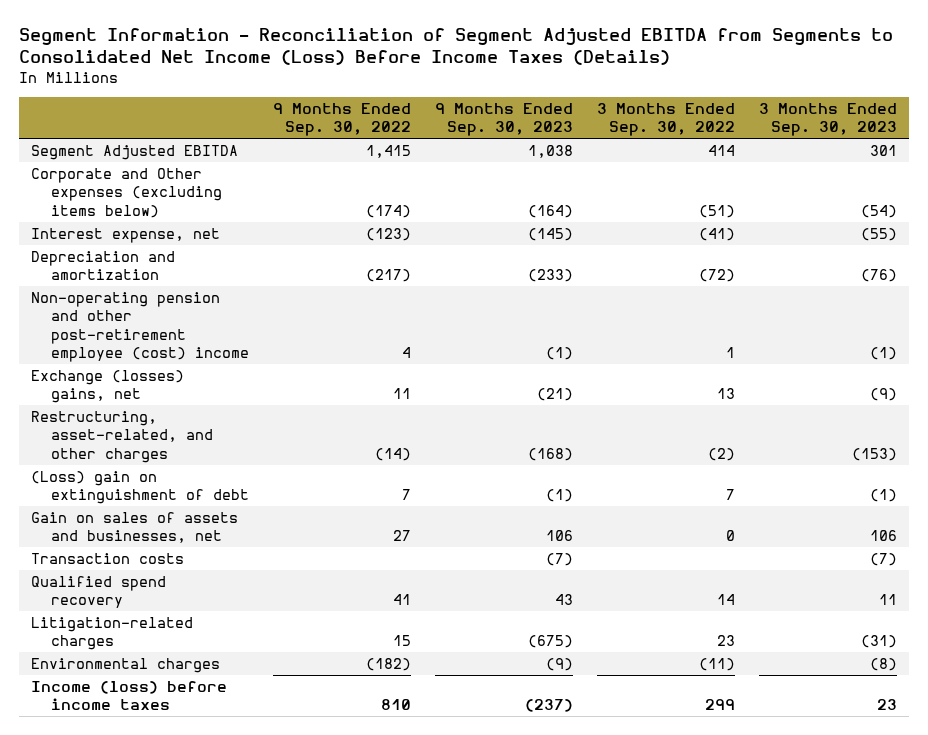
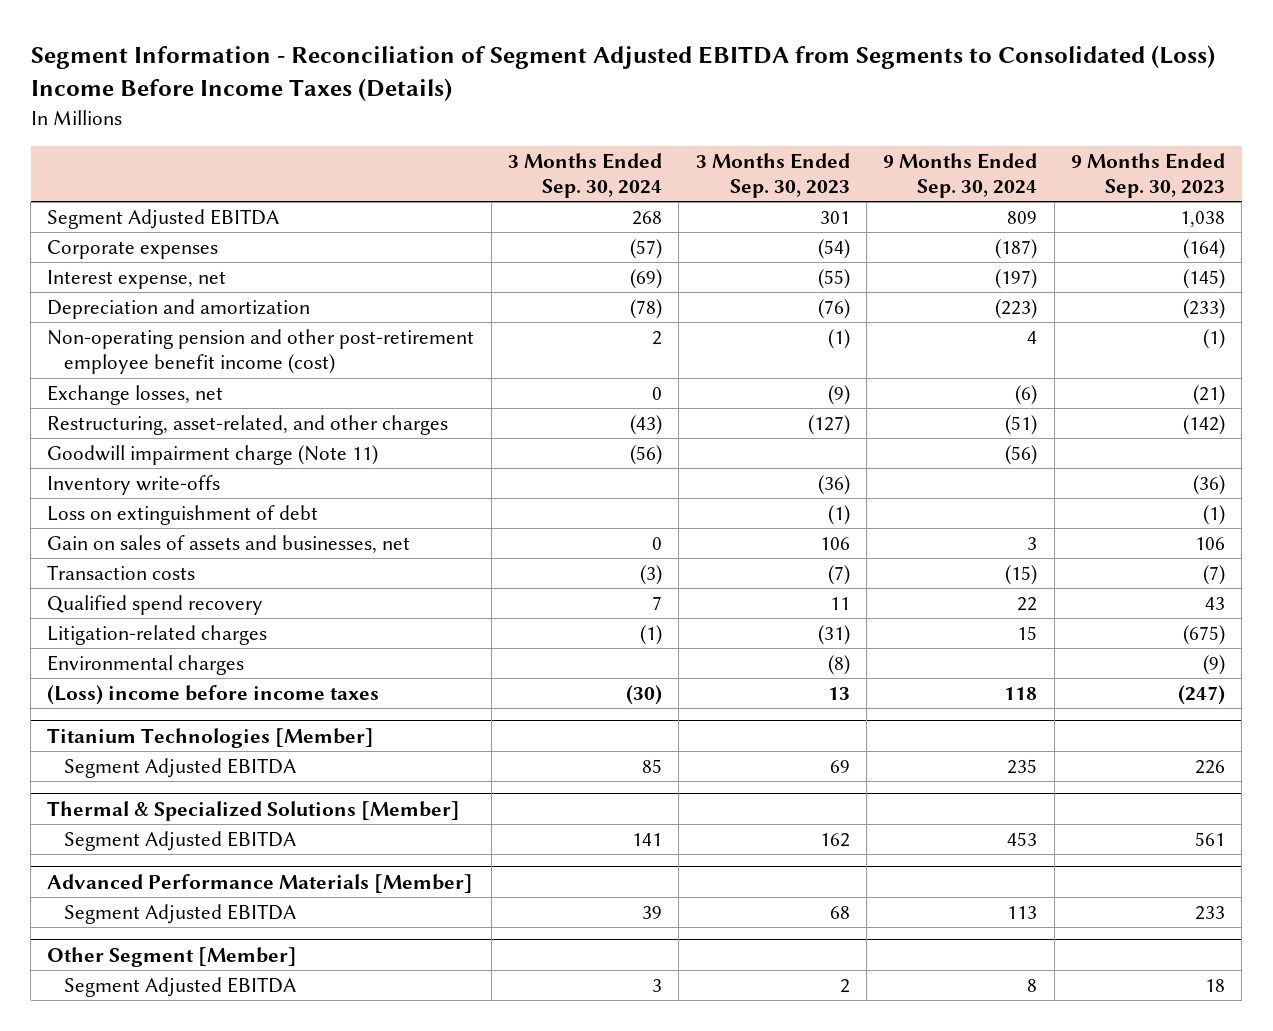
[18,28,893,66] Segment Information - Reconciliation of Segment Adjusted EBITDA from Segments to Consolidated Net Income (Loss) Before Income Taxes (Details) -> [30,45,1215,102] Segment Information - Reconciliation of Segment Adjusted EBITDA from Segments to Consolidated (Loss) Income Before Income Taxes (Details)
[272,102,411,137] 9 Months Ended Sep. 30, 2022 -> none
[597,102,736,137] 3 Months Ended Sep. 30, 2022 -> none
none -> [508,152,663,199] 3 Months Ended Sep. 30, 2024
none -> [883,152,1038,199] 9 Months Ended Sep. 30, 2024
[30,167,222,218] Corporate and Other expenses (excluding items below) -> [47,240,219,260] Corporate expenses
[30,291,249,362] Non-operating pension and other post-retirement employee (cost) income -> [47,329,475,375] Non-operating pension and other post-retirement employee benefit income (cost)
[30,369,184,404] Exchange (losses) gains, net -> [47,385,224,406] Exchange losses, net
[528,447,574,461] (168) -> [1183,415,1226,436] (142)
[852,447,898,461] (153) -> [807,415,850,436] (127)
none -> [47,445,379,466] Goodwill impairment charge (Note 11)
none -> [47,475,221,496] Inventory write-offs
[30,470,249,505] (Loss) gain on extinguishment of debt -> [47,505,319,526] Loss on extinguishment of debt
[30,680,227,711] Income (loss) before income taxes -> [47,685,380,706] (Loss) income before income taxes
[525,699,574,713] (237) -> [1178,685,1226,706] (247)
[877,699,898,711] 23 -> [827,687,850,701] 13
none -> [47,727,375,748] Titanium Technologies [Member]
none -> [64,758,297,779] Segment Adjusted EBITDA
none -> [47,800,461,821] Thermal & Specialized Solutions [Member]
none -> [64,831,297,852] Segment Adjusted EBITDA
none -> [47,873,474,893] Advanced Performance Materials [Member]
none -> [64,904,297,925] Segment Adjusted EBITDA
none -> [47,946,298,967] Other Segment [Member]
none -> [64,977,297,998] Segment Adjusted EBITDA

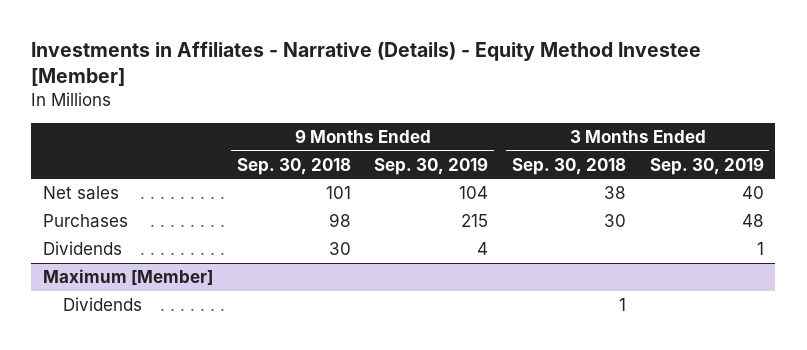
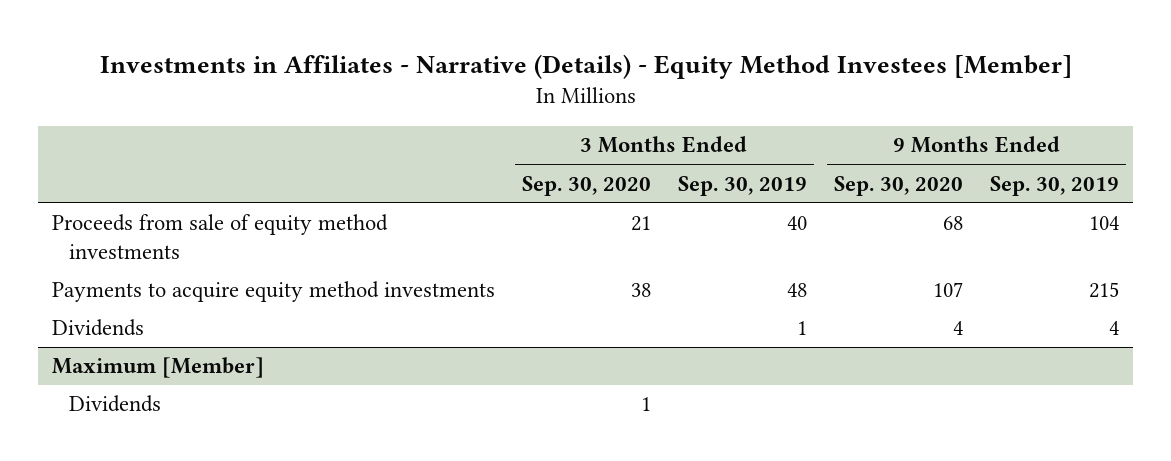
[31,41,702,87] Investments in Affiliates - Narrative (Details) - Equity Method Investee [Member] -> [99,54,1072,80] Investments in Affiliates - Narrative (Details) - Equity Method Investees [Member]
[236,157,351,175] Sep. 30, 2018 -> none
[511,157,626,175] Sep. 30, 2018 -> none
none -> [521,175,651,196] Sep. 30, 2020
none -> [834,175,964,196] Sep. 30, 2020
[43,185,120,200] Net sales -> [51,214,388,260] Proceeds from sale of equity method investments
[43,213,129,228] Purchases -> [51,281,495,303] Payments to acquire equity method investments

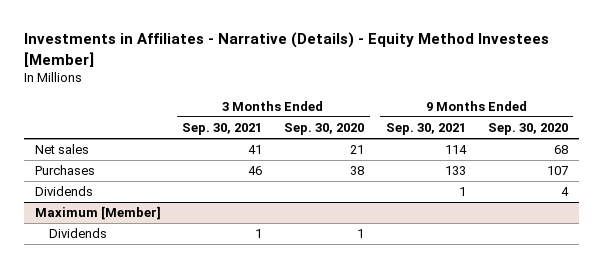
[678,175,808,196] Sep. 30, 2019 -> none
[990,175,1120,196] Sep. 30, 2019 -> none
none -> [182,123,263,136] Sep. 30, 2021
none -> [385,123,466,136] Sep. 30, 2021
[51,214,388,260] Proceeds from sale of equity method investments -> [34,144,89,155] Net sales
[51,281,495,303] Payments to acquire equity method investments -> [34,165,95,176] Purchases

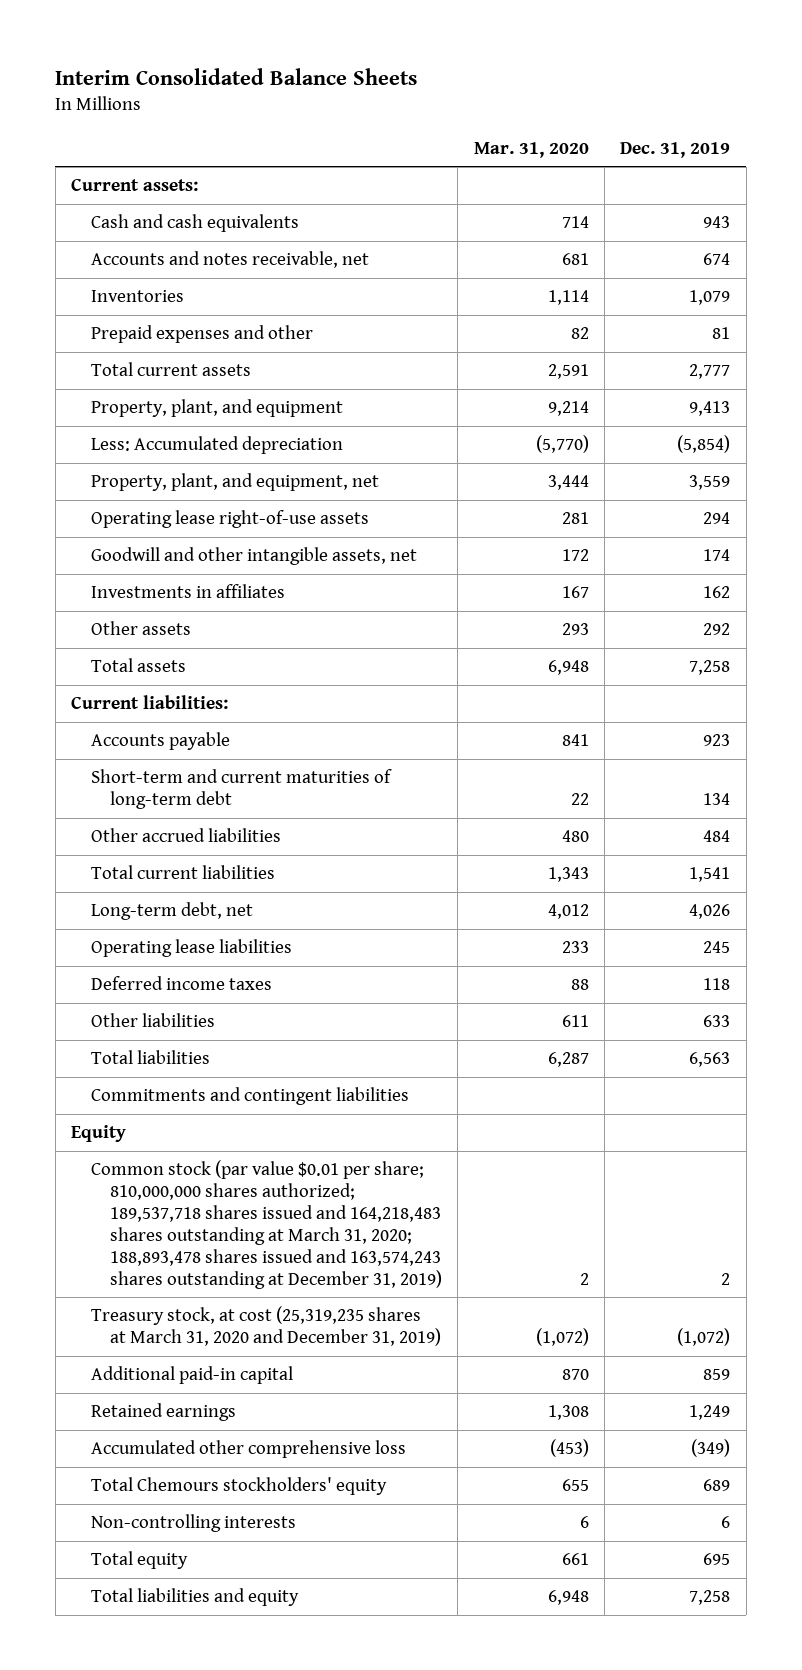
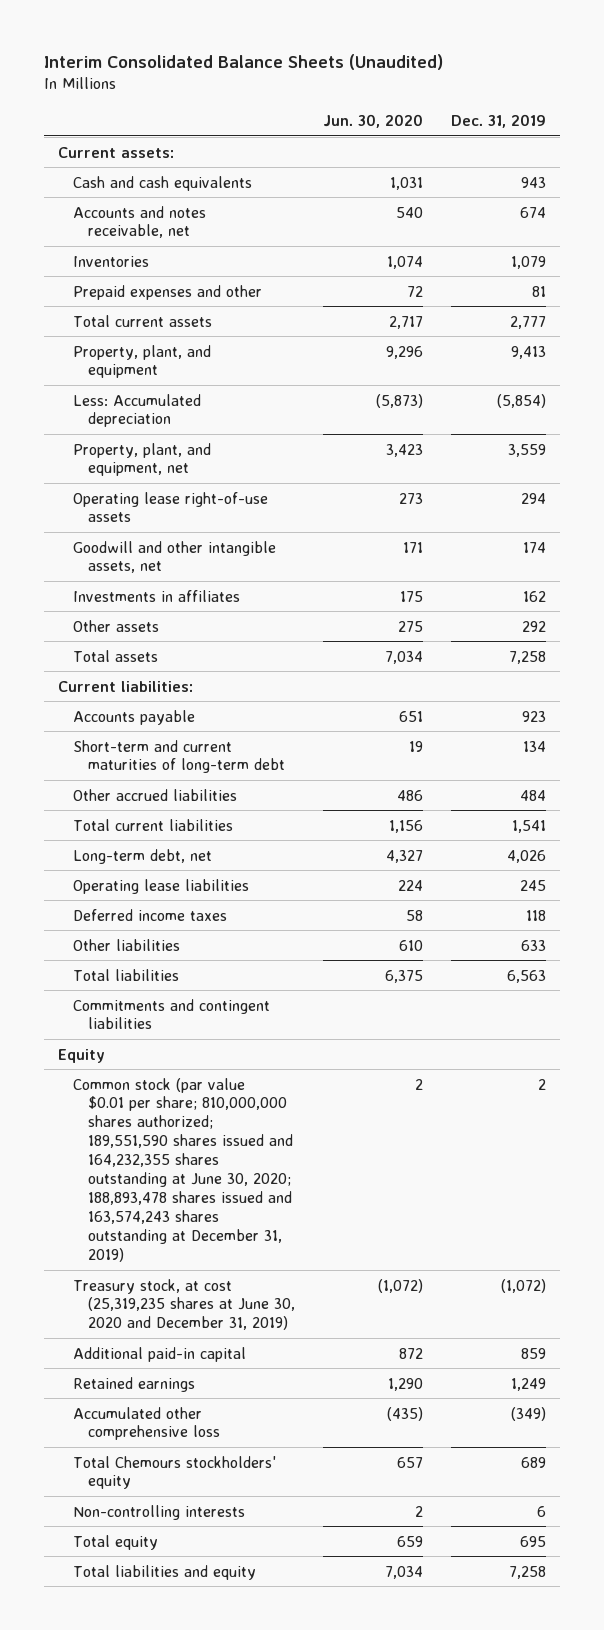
[55,67,418,85] Interim Consolidated Balance Sheets -> [43,54,443,71] Interim Consolidated Balance Sheets (Unaudited)
[473,141,589,158] Mar. 31, 2020 -> none
none -> [323,113,424,128] Jun. 30, 2020
[90,1160,442,1289] Common stock (par value $0.01 per share; 810,000,000 shares authorized; 189,537,718 shares issued and 164,218,483 shares outstanding at March 31, 2020; 188,893,478 shares issued and 163,574,243 shares outstanding at December 31, 2019) -> [72,1077,293,1263] Common stock (par value $0.01 per share; 810,000,000 shares authorized; 189,551,590 shares issued and 164,232,355 shares outstanding at June 30, 2020; 188,893,478 shares issued and 163,574,243 shares outstanding at December 31, 2019)
[90,1306,441,1347] Treasury stock, at cost (25,319,235 shares at March 31, 2020 and December 31, 2019) -> [72,1278,295,1331] Treasury stock, at cost (25,319,235 shares at June 30, 2020 and December 31, 2019)

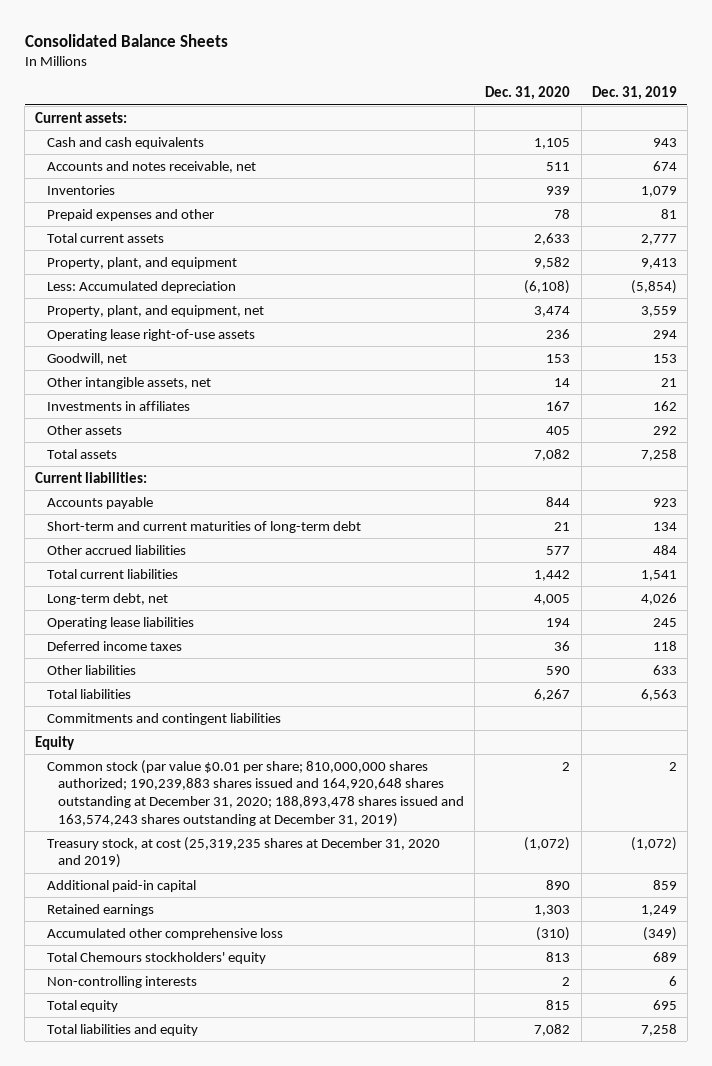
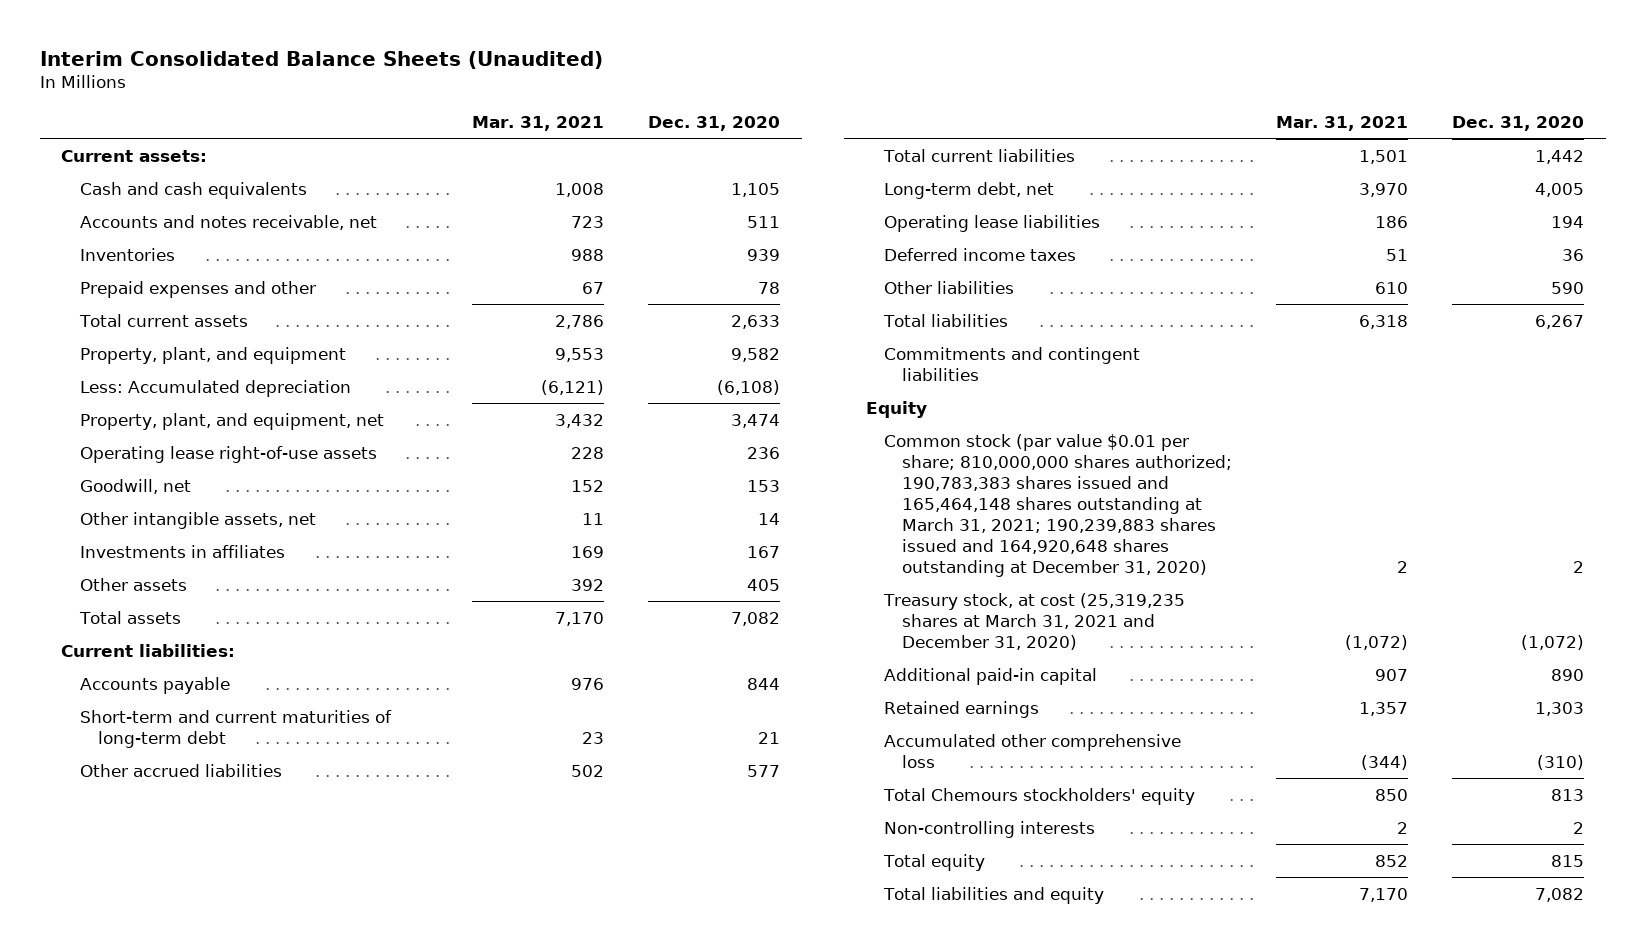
[24,33,228,47] Consolidated Balance Sheets -> [39,50,603,69] Interim Consolidated Balance Sheets (Unaudited)
[591,86,677,101] Dec. 31, 2019 -> none
none -> [472,115,605,131] Mar. 31, 2021
[46,759,465,827] Common stock (par value $0.01 per share; 810,000,000 shares authorized; 190,239,883 shares issued and 164,920,648 shares outstanding at December 31, 2020; 188,893,478 shares issued and 163,574,243 shares outstanding at December 31, 2019) -> [884,433,1233,578] Common stock (par value $0.01 per share; 810,000,000 shares authorized; 190,783,383 shares issued and 165,464,148 shares outstanding at March 31, 2021; 190,239,883 shares issued and 164,920,648 shares outstanding at December 31, 2020)
[46,836,440,869] Treasury stock, at cost (25,319,235 shares at December 31, 2020 and 2019) -> [883,592,1186,650] Treasury stock, at cost (25,319,235 shares at March 31, 2021 and December 31, 2020)

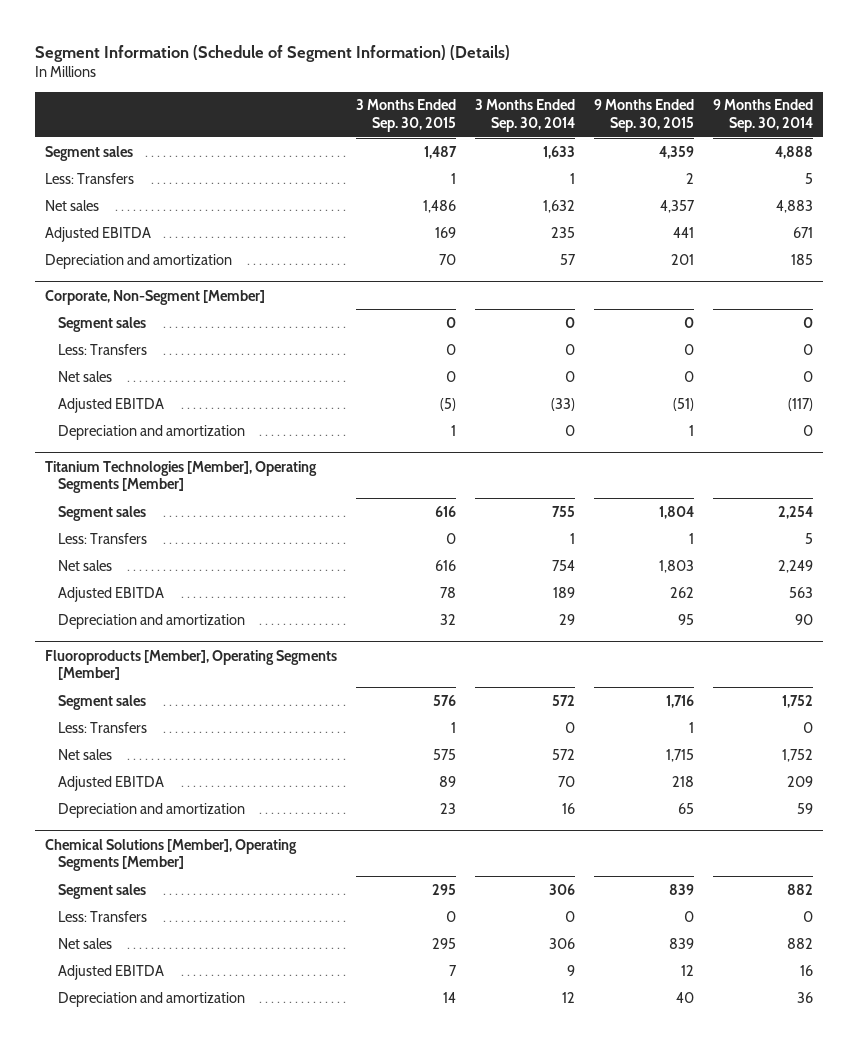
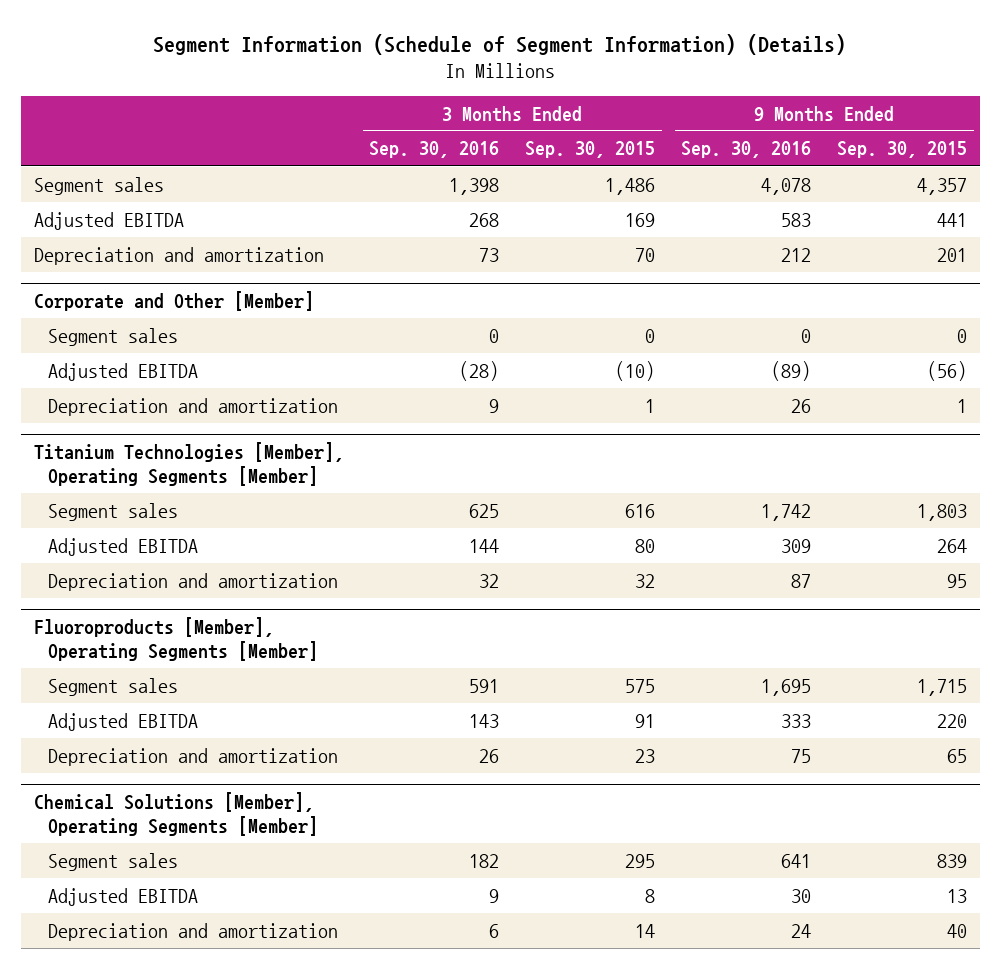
[474,99,575,133] 3 Months Ended Sep. 30, 2014 -> none
[712,99,813,133] 9 Months Ended Sep. 30, 2014 -> none
none -> [369,141,500,159] Sep. 30, 2016
none -> [681,141,812,159] Sep. 30, 2016
[44,172,134,184] Less: Transfers -> none
[44,199,99,211] Net sales -> none
[423,145,457,159] 1,487 -> [605,177,656,195] 1,486
[658,145,694,159] 4,359 -> [917,177,968,195] 4,357
[44,289,265,305] Corporate, Non-Segment [Member] -> [33,291,314,312] Corporate and Other [Member]
[58,343,148,355] Less: Transfers -> none
[58,370,113,382] Net sales -> none
[439,397,456,411] (5) -> [615,360,656,381] (10)
[672,397,694,411] (51) -> [927,360,968,381] (56)
[58,532,148,544] Less: Transfers -> none
[58,559,113,571] Net sales -> none
[658,505,694,519] 1,804 -> [917,503,968,521] 1,803
[439,586,456,598] 78 -> [635,538,656,553] 80
[669,586,694,598] 262 -> [937,538,968,553] 264
[58,721,148,733] Less: Transfers -> none
[58,748,113,760] Net sales -> none
[432,694,456,706] 576 -> [625,678,656,693] 575
[665,694,694,708] 1,716 -> [917,678,968,696] 1,715
[438,775,456,787] 89 -> [635,713,656,728] 91
[671,775,694,787] 218 -> [937,713,968,728] 220
[58,910,148,922] Less: Transfers -> none
[58,937,113,949] Net sales -> none
[448,964,457,976] 7 -> [645,888,656,903] 8
[680,964,694,976] 12 -> [947,888,968,903] 13

